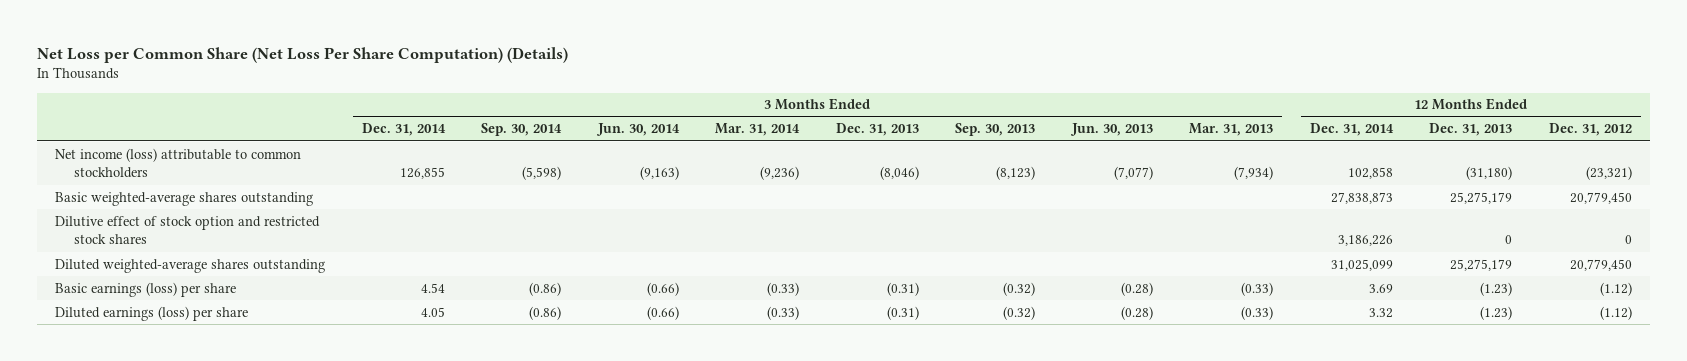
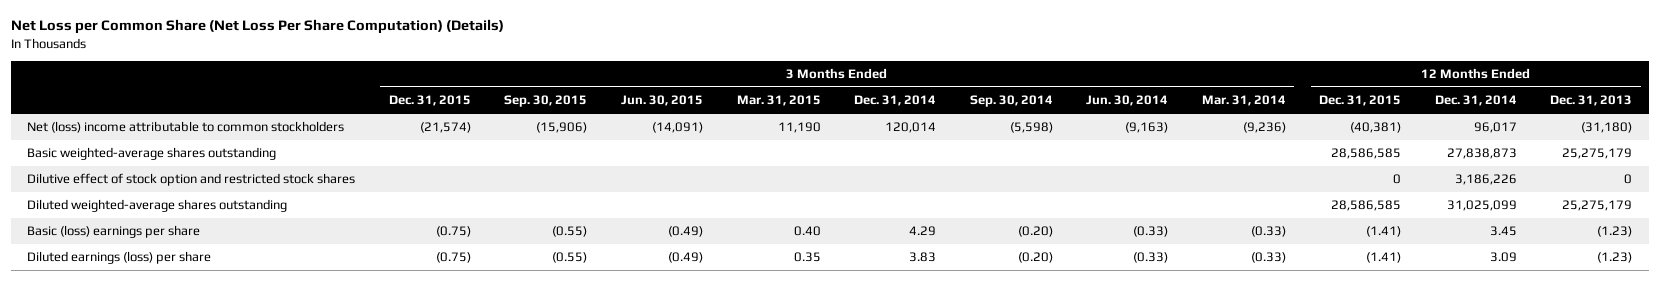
[835,123,919,137] Dec. 31, 2013 -> none
[955,123,1036,137] Sep. 30, 2013 -> none
[1069,123,1153,137] Jun. 30, 2013 -> none
[1189,123,1274,137] Mar. 31, 2013 -> none
[1548,123,1632,137] Dec. 31, 2012 -> none
none -> [388,95,471,107] Dec. 31, 2015
none -> [504,95,588,108] Sep. 30, 2015
none -> [620,95,703,107] Jun. 30, 2015
none -> [736,95,821,107] Mar. 31, 2015
none -> [1319,95,1402,107] Dec. 31, 2015
[55,147,302,179] Net income (loss) attributable to common stockholders -> [27,121,345,134] Net (loss) income attributable to common stockholders
[399,167,445,180] 126,855 -> [885,122,937,134] 120,014
[1347,167,1393,180] 102,858 -> [1473,122,1517,134] 96,017
[55,281,237,297] Basic earnings (loss) per share -> [27,225,201,239] Basic (loss) earnings per share
[420,282,445,293] 4.54 -> [909,226,937,237] 4.29
[529,281,562,296] (0.86) -> [1017,226,1053,238] (0.20)
[646,281,679,296] (0.66) -> [1133,226,1169,238] (0.33)
[1368,283,1393,293] 3.69 -> [1489,226,1517,237] 3.45
[420,306,445,317] 4.05 -> [909,252,937,263] 3.83
[529,305,562,320] (0.86) -> [1017,252,1053,264] (0.20)
[646,305,679,320] (0.66) -> [1133,252,1169,264] (0.33)
[1368,307,1393,318] 3.32 -> [1489,252,1517,263] 3.09

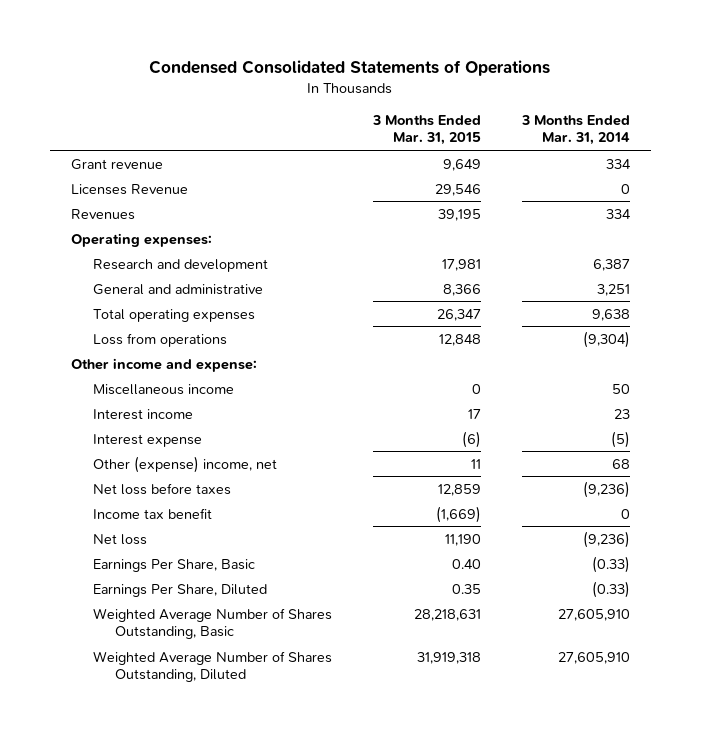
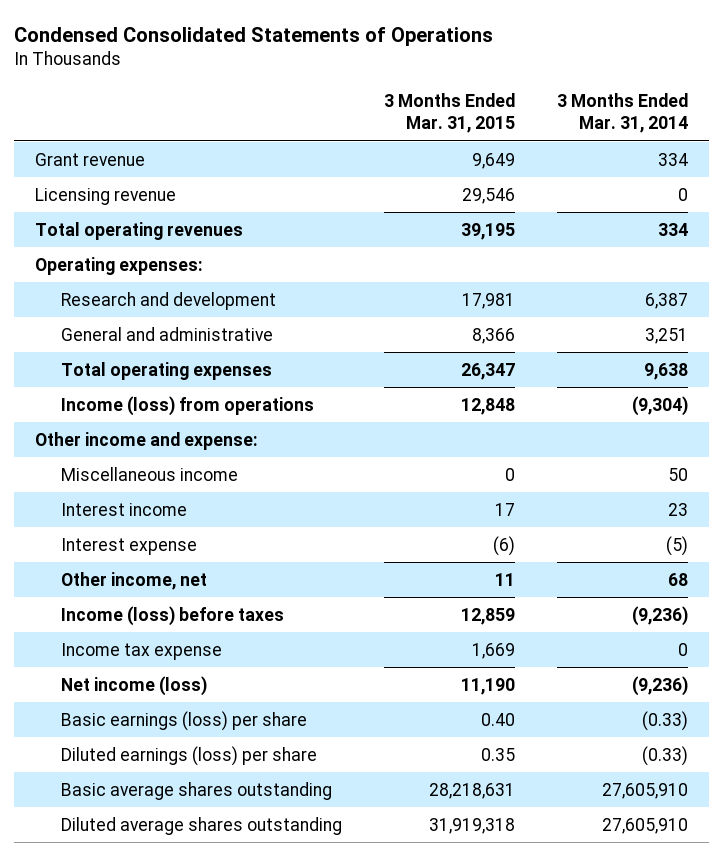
[70,183,188,195] Licenses Revenue -> [35,187,177,205] Licensing revenue
[70,208,135,220] Revenues -> [35,221,244,240] Total operating revenues
[92,332,227,347] Loss from operations -> [61,395,315,416] Income (loss) from operations
[92,455,277,473] Other (expense) income, net -> [61,571,208,590] Other income, net
[92,482,231,495] Net loss before taxes -> [61,605,285,626] Income (loss) before taxes
[92,507,212,519] Income tax benefit -> [61,642,223,660] Income tax expense
[435,505,481,523] (1,669) -> [471,642,515,659] 1,669
[92,533,147,545] Net loss -> [61,675,208,696] Net income (loss)
[92,558,255,572] Earnings Per Share, Basic -> [61,710,308,731] Basic earnings (loss) per share
[92,583,267,597] Earnings Per Share, Diluted -> [61,745,318,766] Diluted earnings (loss) per share
[92,607,332,639] Weighted Average Number of Shares Outstanding, Basic -> [61,781,333,800] Basic average shares outstanding
[92,650,332,682] Weighted Average Number of Shares Outstanding, Diluted -> [61,816,343,835] Diluted average shares outstanding

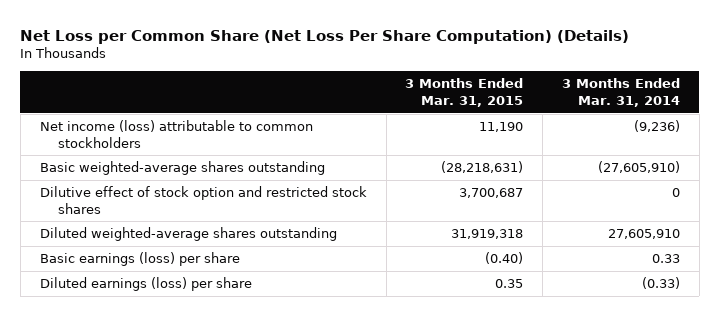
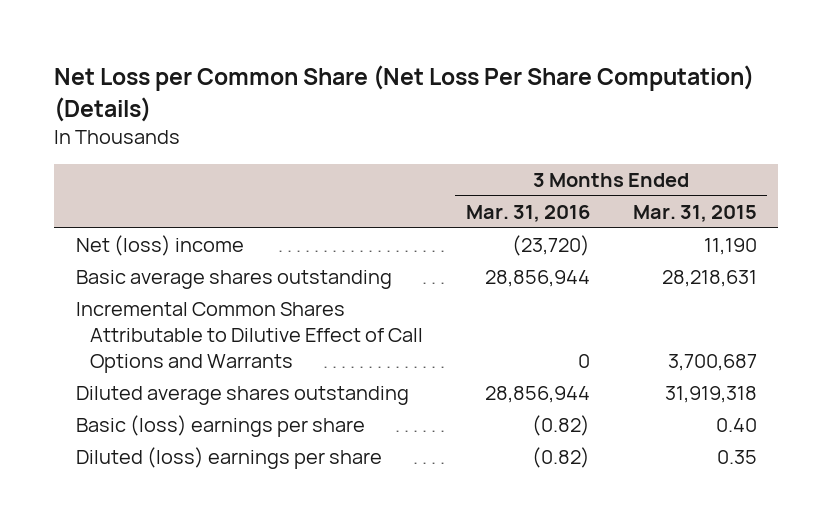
[561,78,680,107] 3 Months Ended Mar. 31, 2014 -> none
none -> [466,204,591,222] Mar. 31, 2016
[39,120,313,148] Net income (loss) attributable to common stockholders -> [75,235,244,257] Net (loss) income
[39,161,325,176] Basic weighted-average shares outstanding -> [75,270,392,290] Basic average shares outstanding
[441,161,524,174] (28,218,631) -> [661,270,757,288] 28,218,631
[39,186,367,214] Dilutive effect of stock option and restricted stock shares -> [75,302,424,374] Incremental Common Shares Attributable to Dilutive Effect of Call Options and Warrants
[39,227,337,242] Diluted weighted-average shares outstanding -> [75,386,409,406] Diluted average shares outstanding
[39,252,240,267] Basic earnings (loss) per share -> [75,415,365,438] Basic (loss) earnings per share
[485,252,524,265] (0.40) -> [715,418,757,433] 0.40
[39,277,252,292] Diluted earnings (loss) per share -> [75,447,382,470] Diluted (loss) earnings per share

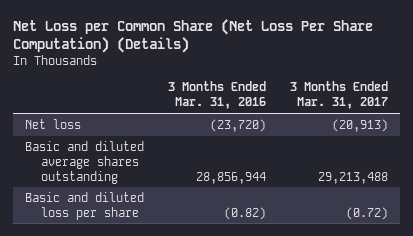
[632,204,757,222] Mar. 31, 2015 -> none
none -> [290,81,389,110] 3 Months Ended Mar. 31, 2017
[75,302,424,374] Incremental Common Shares Attributable to Dilutive Effect of Call Options and Warrants -> none
[75,386,409,406] Diluted average shares outstanding -> none
[75,447,382,470] Diluted (loss) earnings per share -> none
[75,235,244,257] Net (loss) income -> [25,118,82,129] Net loss
[75,270,392,290] Basic average shares outstanding -> [25,140,145,184] Basic and diluted average shares outstanding
[75,415,365,438] Basic (loss) earnings per share -> [25,191,145,220] Basic and diluted loss per share

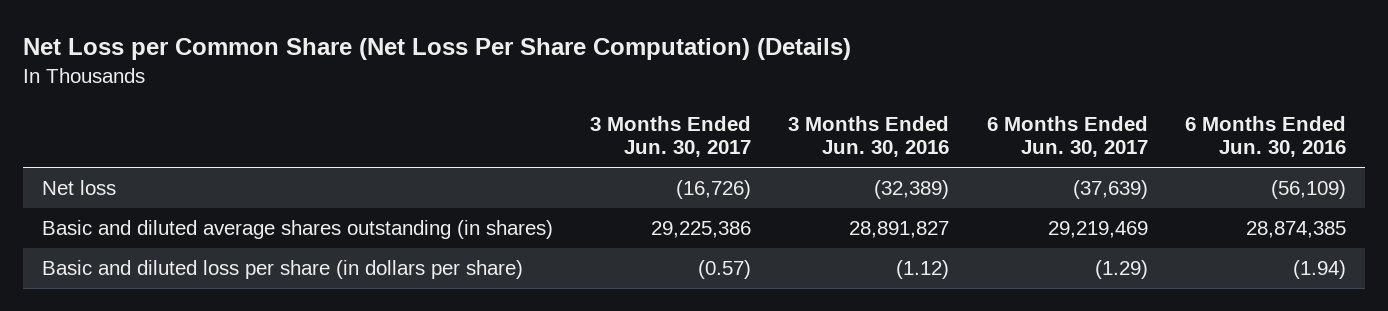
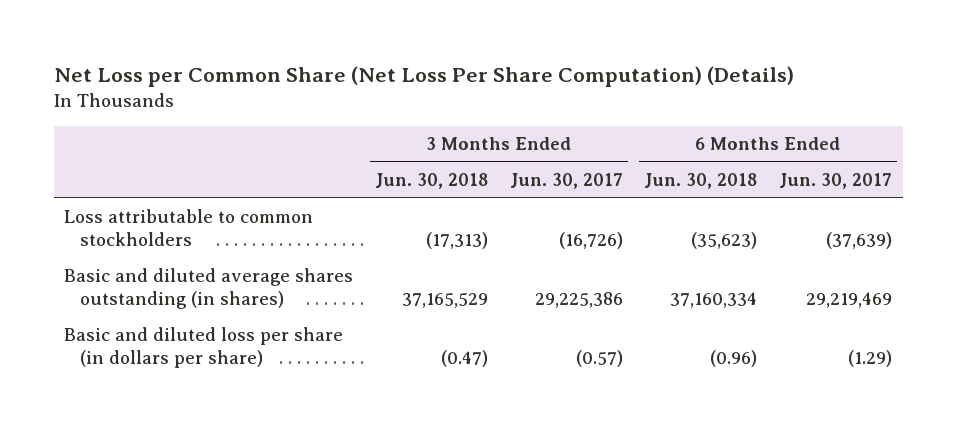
[788,115,950,158] 3 Months Ended Jun. 30, 2016 -> none
[1185,115,1347,158] 6 Months Ended Jun. 30, 2016 -> none
none -> [374,173,488,190] Jun. 30, 2018
none -> [644,173,758,190] Jun. 30, 2018
[41,179,116,195] Net loss -> [64,209,314,247] Loss attributable to common stockholders

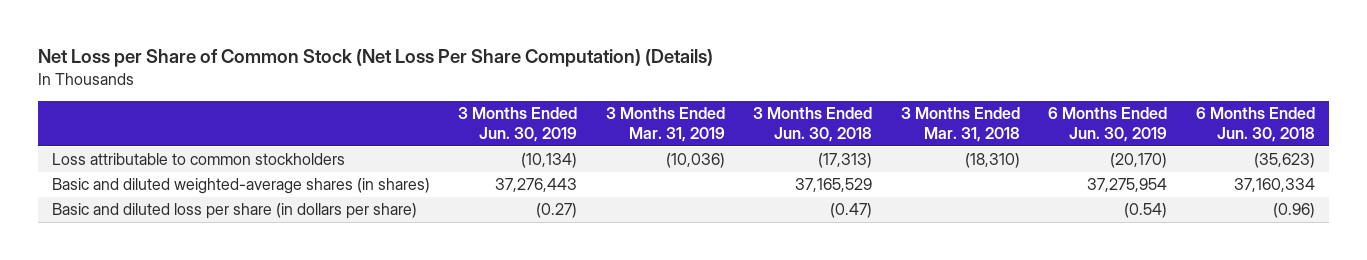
[53,66,794,88] Net Loss per Common Share (Net Loss Per Share Computation) (Details) -> [37,48,713,67] Net Loss per Share of Common Stock (Net Loss Per Share Computation) (Details)
[509,173,623,190] Jun. 30, 2017 -> none
[778,173,892,190] Jun. 30, 2017 -> none
none -> [458,106,578,143] 3 Months Ended Jun. 30, 2019
none -> [605,106,725,143] 3 Months Ended Mar. 31, 2019
none -> [900,106,1020,143] 3 Months Ended Mar. 31, 2018
none -> [1048,106,1168,143] 6 Months Ended Jun. 30, 2019
[64,268,354,310] Basic and diluted average shares outstanding (in shares) -> [51,178,430,195] Basic and diluted weighted-average shares (in shares)

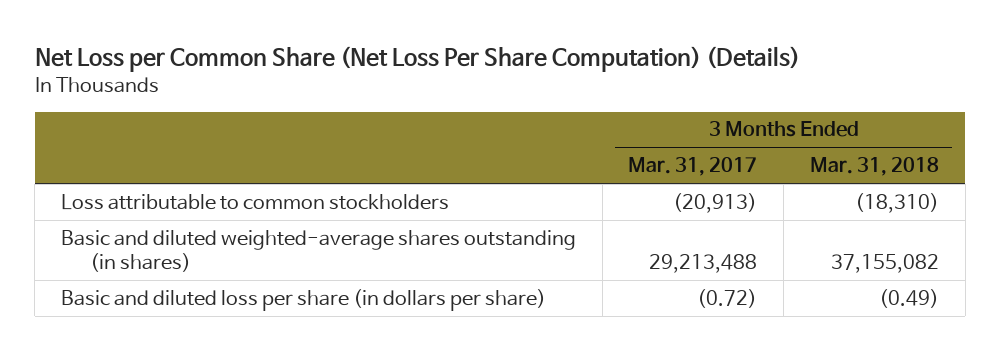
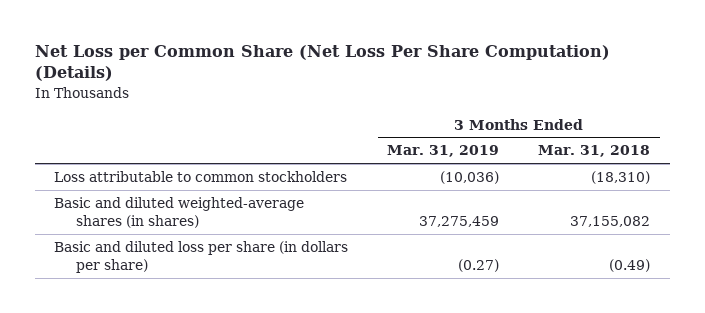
[628,157,758,177] Mar. 31, 2017 -> none
none -> [387,145,500,158] Mar. 31, 2019
[61,229,577,272] Basic and diluted weighted-average shares outstanding (in shares) -> [54,197,305,228] Basic and diluted weighted-average shares (in shares)

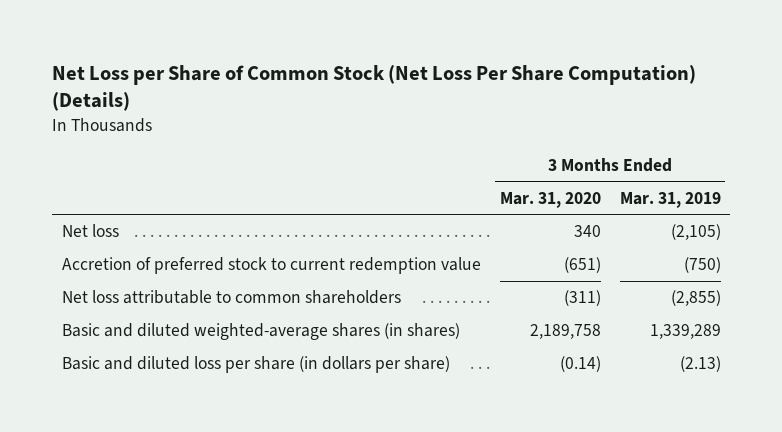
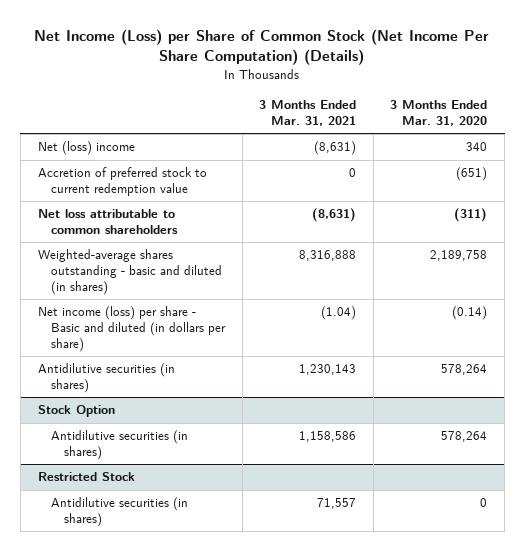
[52,64,697,112] Net Loss per Share of Common Stock (Net Loss Per Share Computation) (Details) -> [34,28,490,66] Net Income (Loss) per Share of Common Stock (Net Income Per Share Computation) (Details)
[619,191,721,208] Mar. 31, 2019 -> none
none -> [259,100,357,126] 3 Months Ended Mar. 31, 2021
[61,224,119,238] Net loss -> [37,141,135,156] Net (loss) income
[61,323,460,341] Basic and diluted weighted-average shares (in shares) -> [37,249,222,295] Weighted-average shares outstanding - basic and diluted (in shares)
[61,356,450,374] Basic and diluted loss per share (in dollars per share) -> [37,306,226,352] Net income (loss) per share - Basic and diluted (in dollars per share)
none -> [37,363,175,394] Antidilutive securities (in shares)
none -> [37,405,115,418] Stock Option
none -> [50,430,188,461] Antidilutive securities (in shares)
none -> [37,472,135,482] Restricted Stock
none -> [50,497,188,528] Antidilutive securities (in shares)

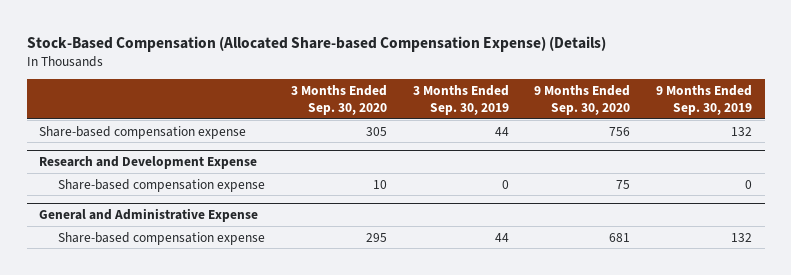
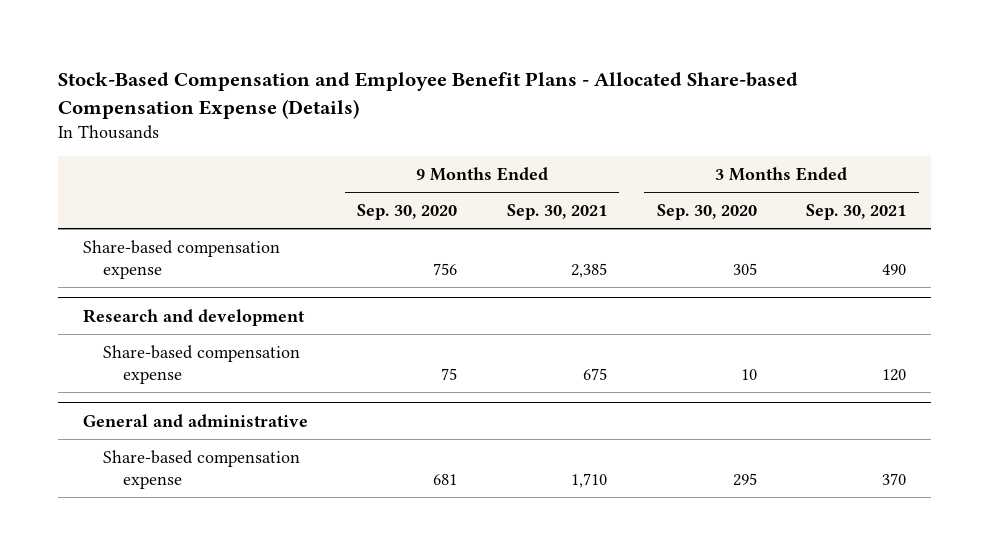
[26,35,606,52] Stock-Based Compensation (Allocated Share-based Compensation Expense) (Details) -> [57,71,798,119] Stock-Based Compensation and Employee Benefit Plans - Allocated Share-based Compensation Expense (Details)
[412,84,509,116] 3 Months Ended Sep. 30, 2019 -> none
[655,84,752,116] 9 Months Ended Sep. 30, 2019 -> none
none -> [506,203,607,220] Sep. 30, 2021
none -> [806,203,907,220] Sep. 30, 2021
[39,156,258,170] Research and Development Expense -> [82,308,305,326] Research and development
[39,208,259,223] General and Administrative Expense -> [82,413,308,427] General and administrative

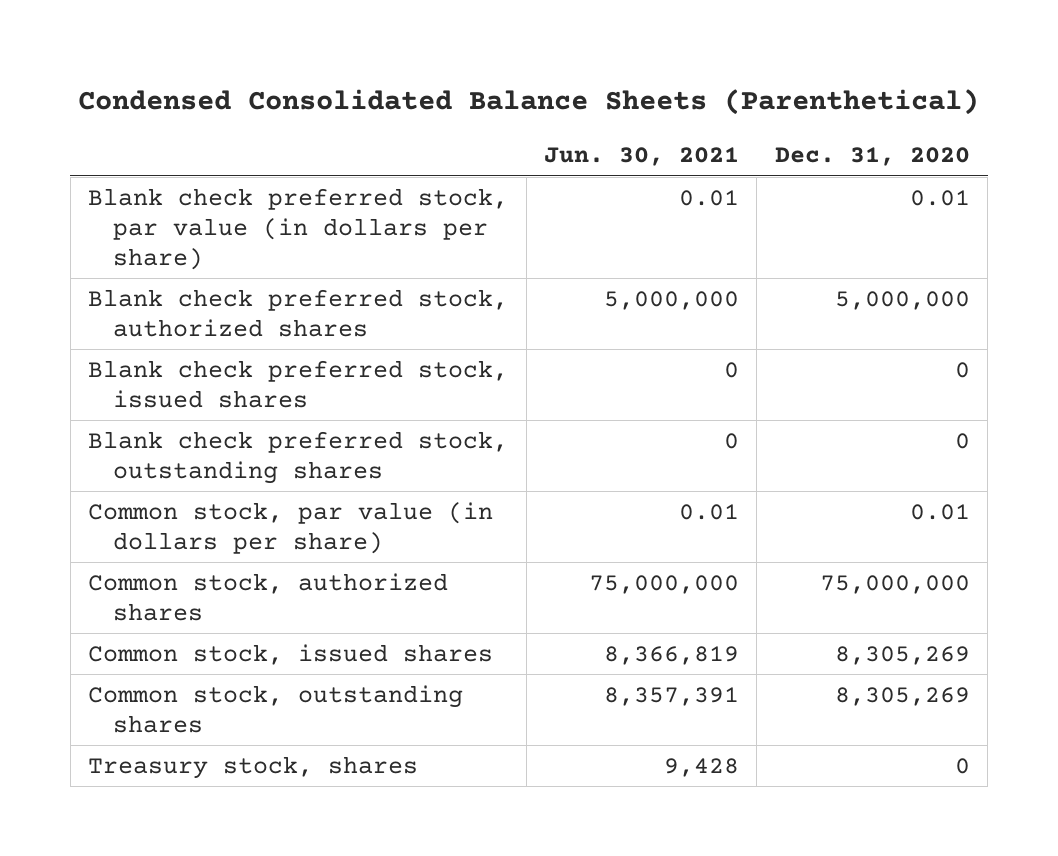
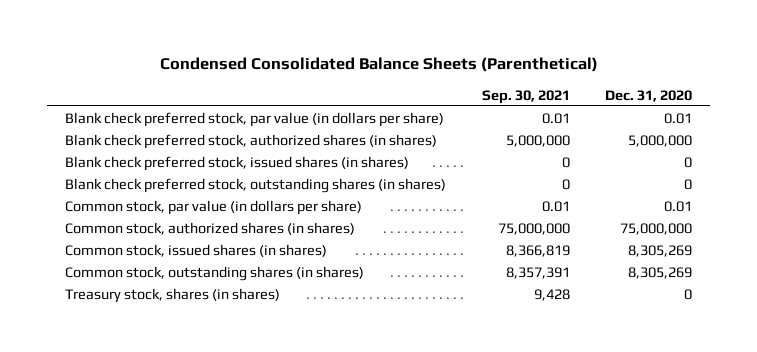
[543,147,739,167] Jun. 30, 2021 -> none
none -> [481,89,570,104] Sep. 30, 2021
[88,288,509,337] Blank check preferred stock, authorized shares -> [64,133,437,149] Blank check preferred stock, authorized shares (in shares)
[88,359,509,408] Blank check preferred stock, issued shares -> [64,155,409,171] Blank check preferred stock, issued shares (in shares)
[88,430,509,484] Blank check preferred stock, outstanding shares -> [64,177,446,193] Blank check preferred stock, outstanding shares (in shares)
[88,572,449,621] Common stock, authorized shares -> [64,221,355,235] Common stock, authorized shares (in shares)
[88,643,494,665] Common stock, issued shares -> [64,243,327,257] Common stock, issued shares (in shares)
[88,684,464,733] Common stock, outstanding shares -> [64,265,364,281] Common stock, outstanding shares (in shares)
[88,755,419,779] Treasury stock, shares -> [64,287,280,303] Treasury stock, shares (in shares)

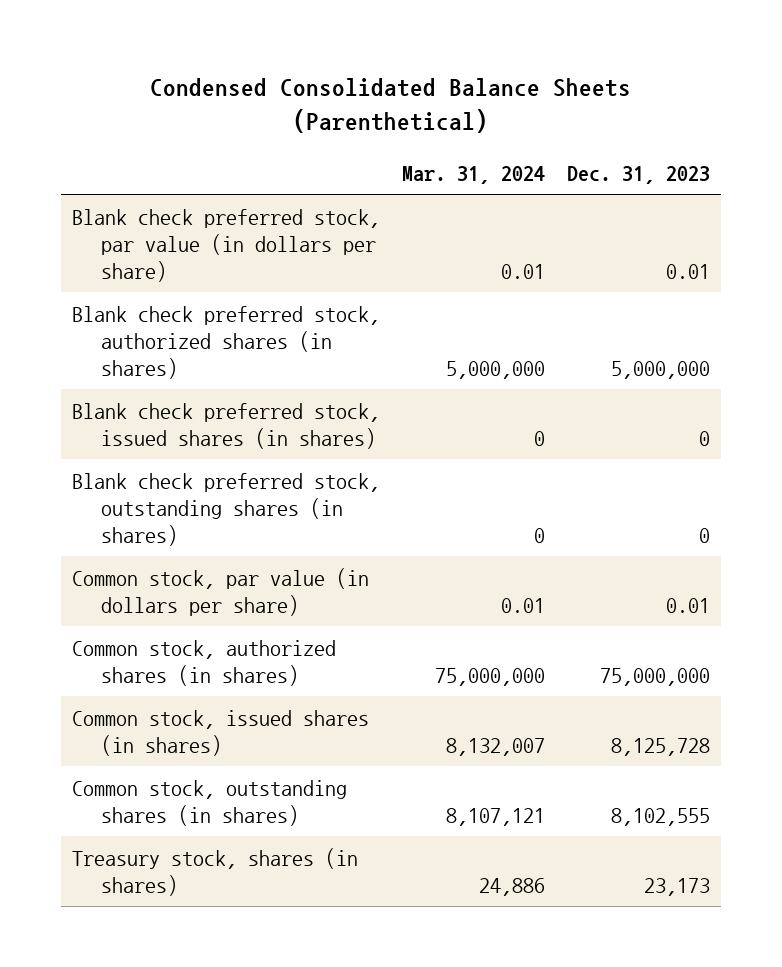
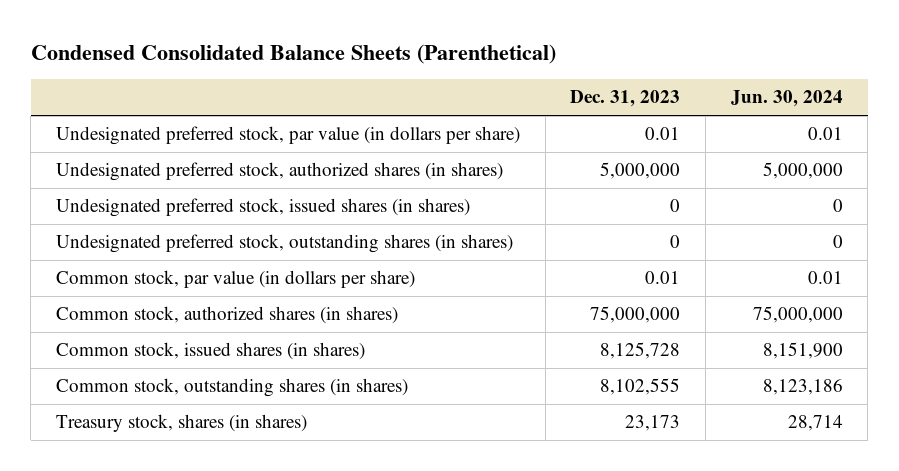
[402,165,546,184] Mar. 31, 2024 -> none
none -> [730,90,843,108] Jun. 30, 2024
[72,208,381,282] Blank check preferred stock, par value (in dollars per share) -> [55,126,520,146] Undesignated preferred stock, par value (in dollars per share)
[72,305,381,379] Blank check preferred stock, authorized shares (in shares) -> [55,162,503,182] Undesignated preferred stock, authorized shares (in shares)
[72,402,381,449] Blank check preferred stock, issued shares (in shares) -> [55,198,470,218] Undesignated preferred stock, issued shares (in shares)
[72,472,381,546] Blank check preferred stock, outstanding shares (in shares) -> [55,234,513,254] Undesignated preferred stock, outstanding shares (in shares)

